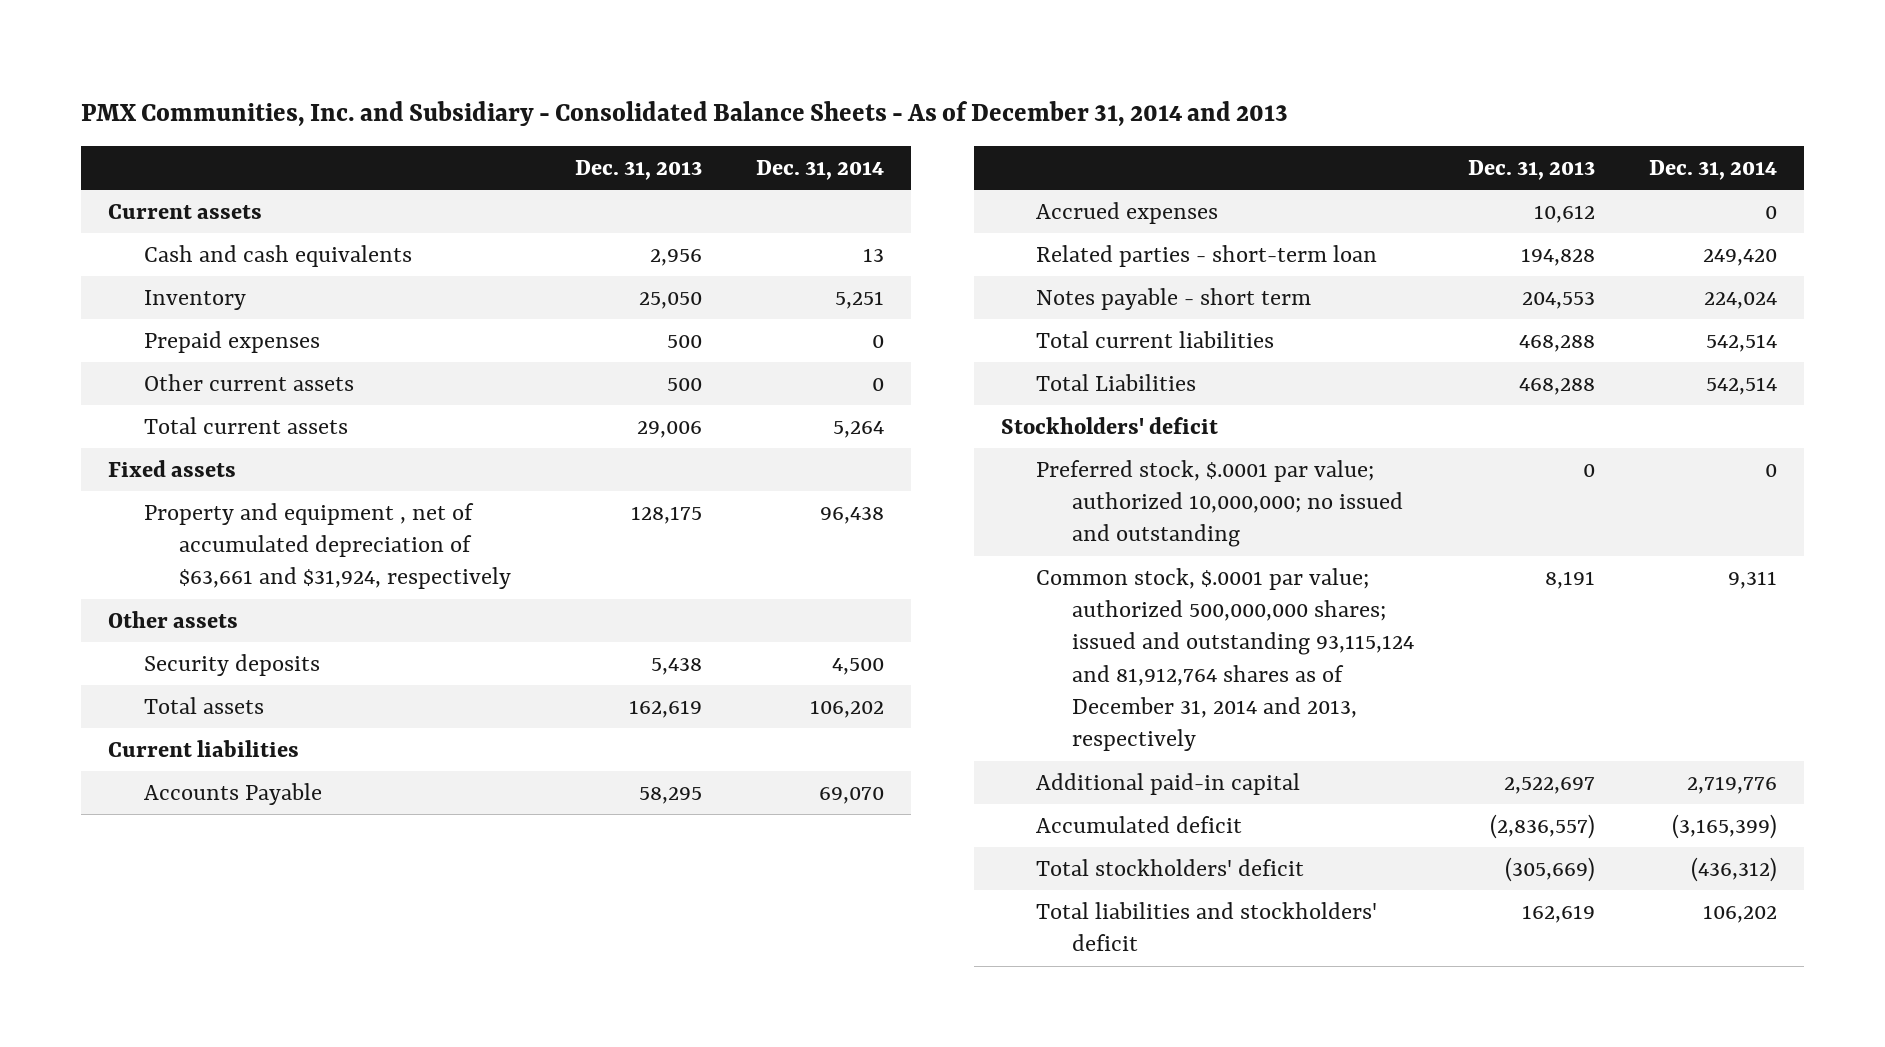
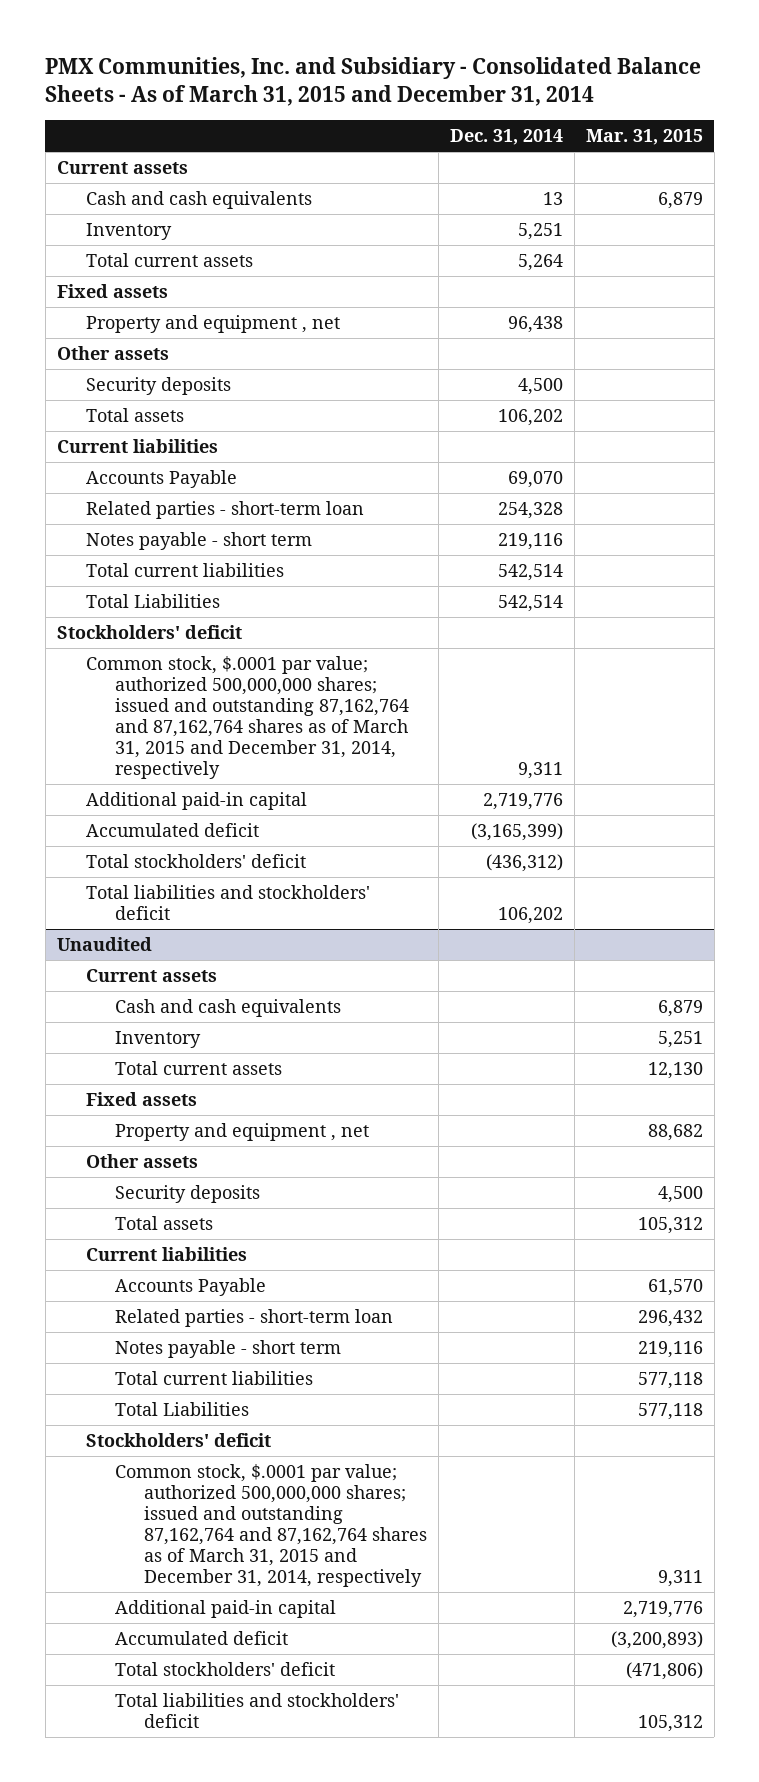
[81,100,1289,127] PMX Communities, Inc. and Subsidiary - Consolidated Balance Sheets - As of December 31, 2014 and 2013 -> [45,56,702,106] PMX Communities, Inc. and Subsidiary - Consolidated Balance Sheets - As of March 31, 2015 and December 31, 2014
[574,159,702,180] Dec. 31, 2013 -> none
none -> [585,129,703,146] Mar. 31, 2015
[143,330,320,353] Prepaid expenses -> none
[143,373,354,391] Other current assets -> none
[143,502,511,590] Property and equipment , net of accumulated depreciation of $63,661 and $31,924, respectively -> [85,315,340,334] Property and equipment , net
[1036,201,1219,224] Accrued expenses -> none
[1702,248,1777,266] 249,420 -> [497,502,563,520] 254,328
[1703,291,1777,309] 224,024 -> [497,533,563,551] 219,116
[1036,459,1403,548] Preferred stock, $.0001 par value; authorized 10,000,000; no issued and outstanding -> none
[1036,567,1414,752] Common stock, $.0001 par value; authorized 500,000,000 shares; issued and outstanding 93,115,124 and 81,912,764 shares as of December 31, 2014 and 2013, respectively -> [85,656,409,779] Common stock, $.0001 par value; authorized 500,000,000 shares; issued and outstanding 87,162,764 and 87,162,764 shares as of March 31, 2015 and December 31, 2014, respectively
none -> [56,937,152,952] Unaudited
none -> [85,969,217,983] Current assets
none -> [114,999,341,1018] Cash and cash equivalents
none -> [114,1031,201,1049] Inventory
none -> [114,1061,282,1076] Total current assets
none -> [85,1092,197,1107] Fixed assets
none -> [114,1123,369,1142] Property and equipment , net
none -> [85,1154,198,1169] Other assets
none -> [114,1185,260,1204] Security deposits
none -> [114,1216,213,1231] Total assets
none -> [85,1247,247,1262] Current liabilities
none -> [114,1278,266,1297] Accounts Payable
none -> [114,1309,393,1328] Related parties - short-term loan
none -> [114,1340,341,1359] Notes payable - short term
none -> [114,1371,313,1386] Total current liabilities
none -> [114,1402,249,1417] Total Liabilities
none -> [85,1433,271,1448] Stockholders' deficit
none -> [114,1464,427,1587] Common stock, $.0001 par value; authorized 500,000,000 shares; issued and outstanding 87,162,764 and 87,162,764 shares as of March 31, 2015 and December 31, 2014, respectively
none -> [114,1600,336,1619] Additional paid-in capital
none -> [114,1631,288,1646] Accumulated deficit
none -> [114,1662,335,1677] Total stockholders' deficit
none -> [114,1693,399,1729] Total liabilities and stockholders' deficit

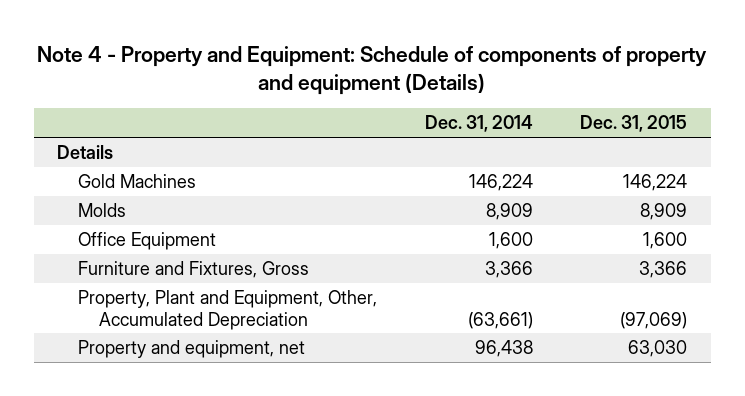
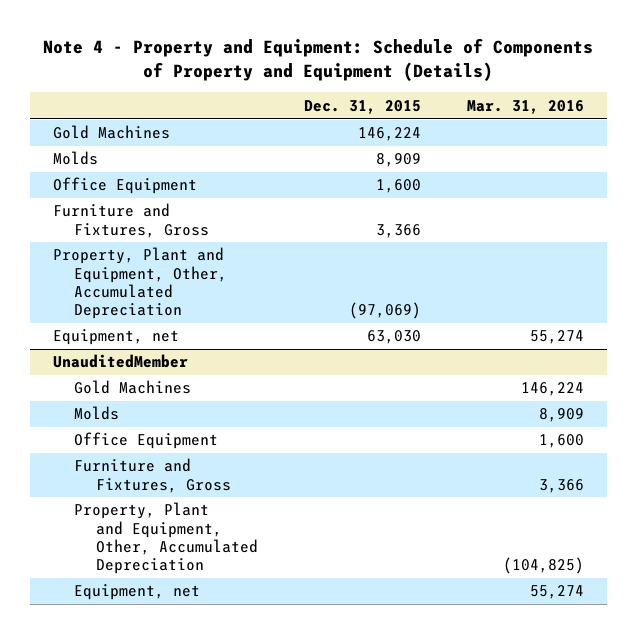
[37,45,708,96] Note 4 - Property and Equipment: Schedule of components of property and equipment (Details) -> [43,38,594,82] Note 4 - Property and Equipment: Schedule of Components of Property and Equipment (Details)
[424,115,533,133] Dec. 31, 2014 -> none
none -> [466,99,584,114] Mar. 31, 2016
[57,145,114,160] Details -> none
[78,340,306,359] Property and equipment, net -> [52,329,179,346] Equipment, net
none -> [52,354,188,369] UnauditedMember
none -> [74,380,192,395] Gold Machines
none -> [74,406,120,421] Molds
none -> [74,432,219,450] Office Equipment
none -> [74,458,231,493] Furniture and Fixtures, Gross
none -> [74,502,258,575] Property, Plant and Equipment, Other, Accumulated Depreciation
none -> [74,584,201,601] Equipment, net

